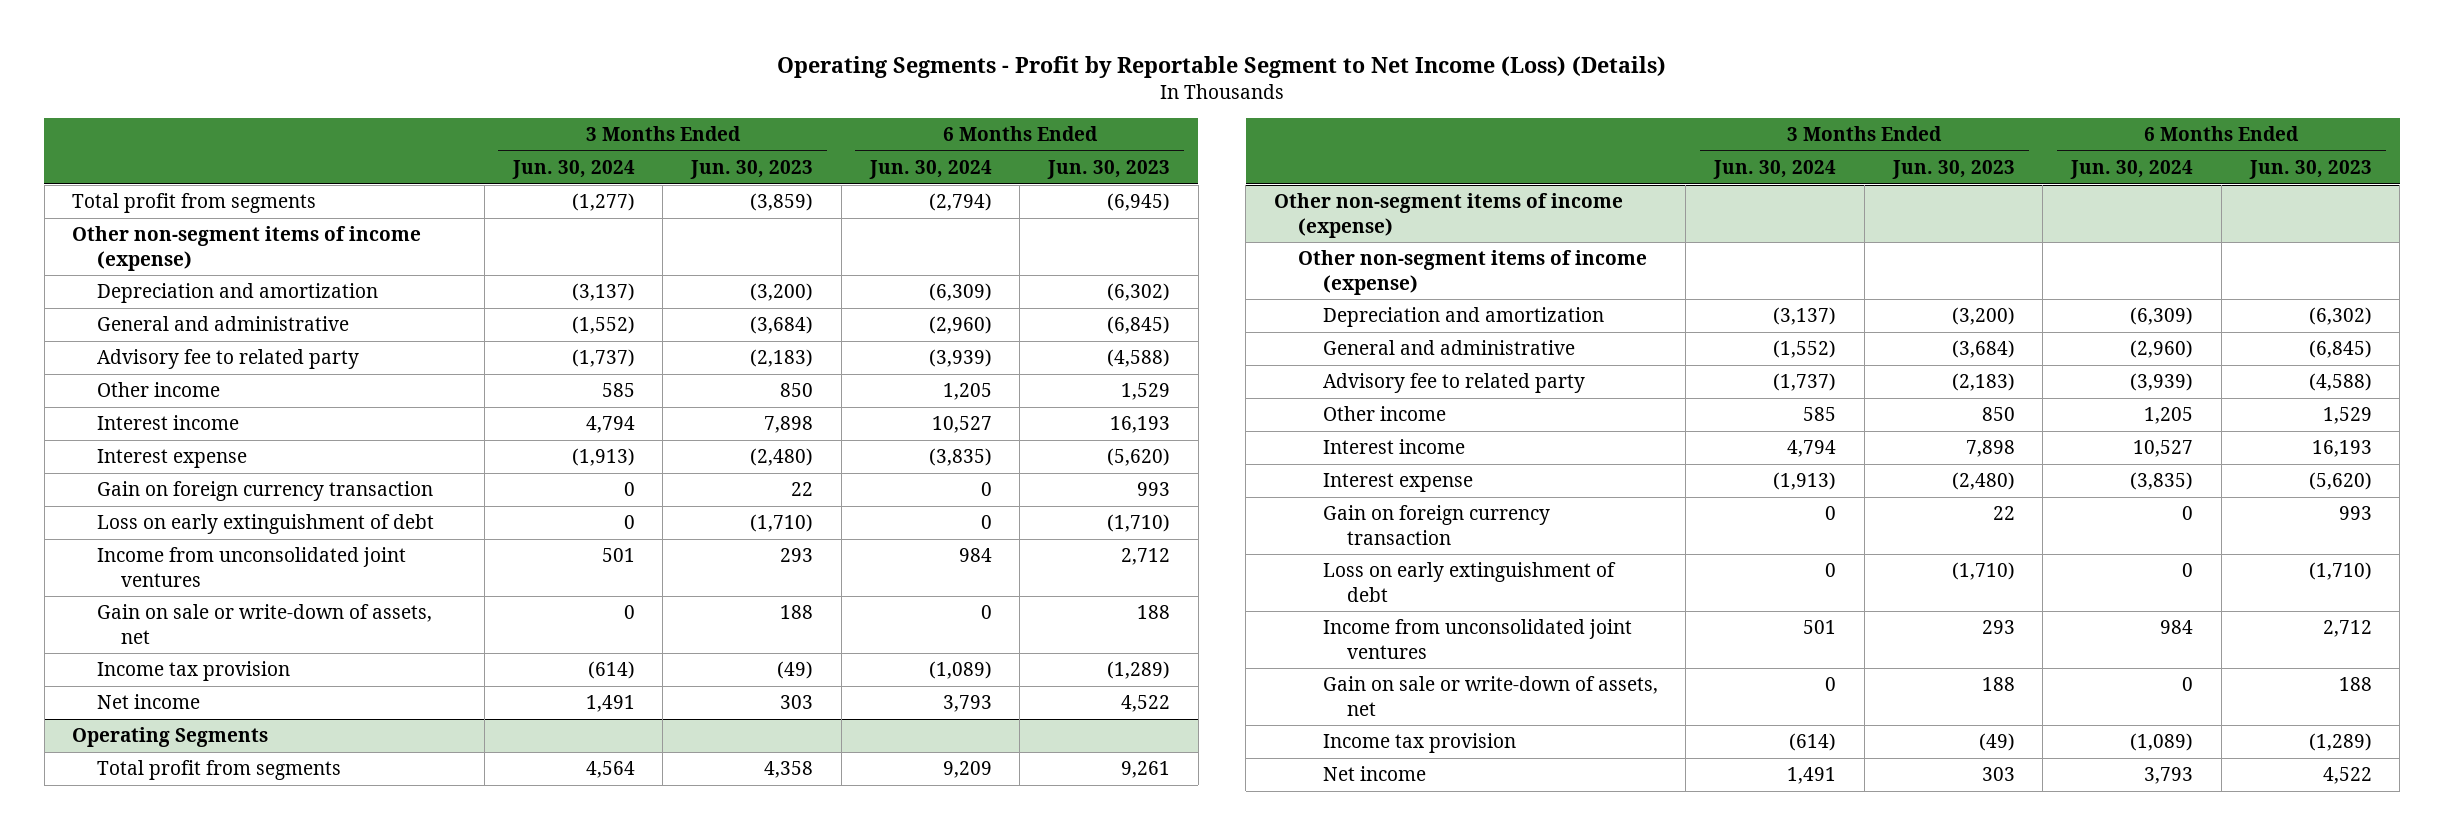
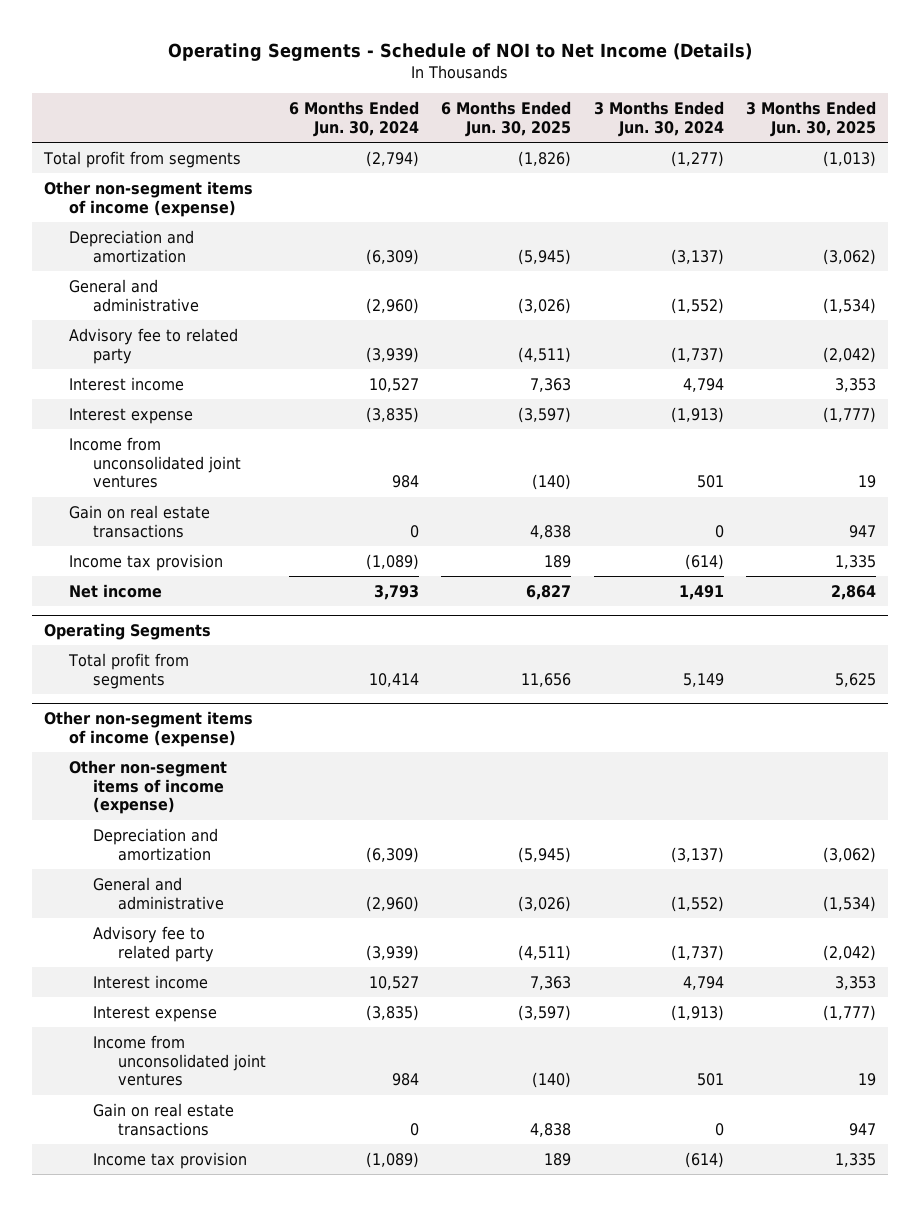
[777,56,1667,79] Operating Segments - Profit by Reportable Segment to Net Income (Loss) (Details) -> [168,42,753,61] Operating Segments - Schedule of NOI to Net Income (Details)
[690,159,814,179] Jun. 30, 2023 -> none
[1047,159,1171,179] Jun. 30, 2023 -> none
none -> [441,100,572,137] 6 Months Ended Jun. 30, 2025
none -> [746,100,877,137] 3 Months Ended Jun. 30, 2025
[96,382,220,398] Other income -> none
[96,481,433,502] Gain on foreign currency transaction -> none
[96,514,434,535] Loss on early extinguishment of debt -> none
[96,604,432,644] Gain on sale or write-down of assets, net -> none
none -> [68,504,210,538] Gain on real estate transactions
[585,761,635,779] 4,564 -> [682,672,724,687] 5,149
[942,761,992,779] 9,209 -> [368,672,419,687] 10,414
[1322,406,1446,422] Other income -> none
[1322,505,1550,545] Gain on foreign currency transaction -> none
[1322,562,1616,602] Loss on early extinguishment of debt -> none
[1322,676,1658,716] Gain on sale or write-down of assets, net -> none
none -> [93,1102,235,1136] Gain on real estate transactions
[1322,766,1426,782] Net income -> none

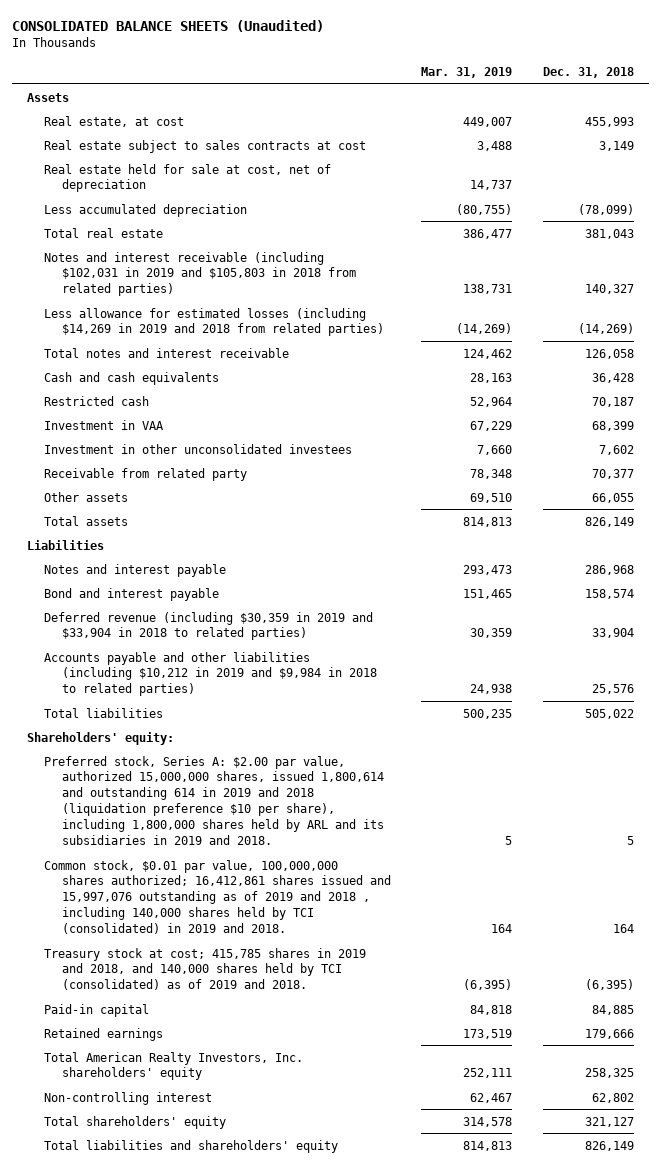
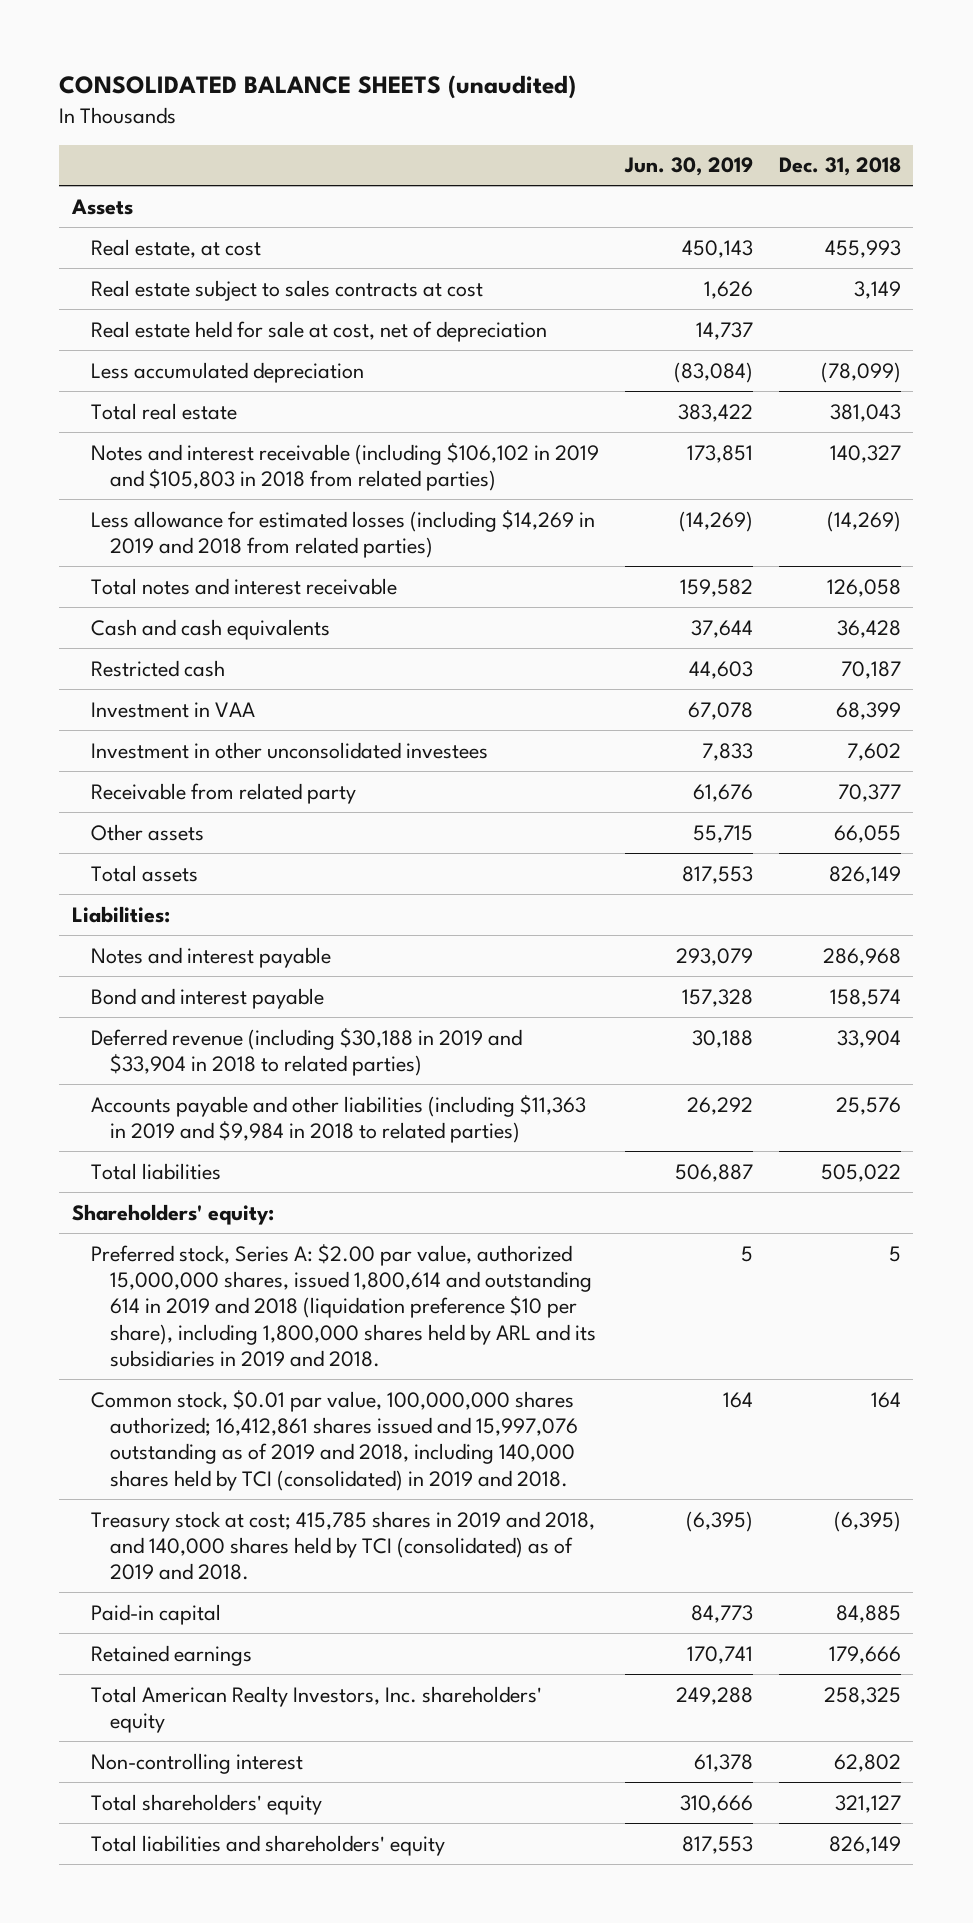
[11,19,324,32] CONSOLIDATED BALANCE SHEETS (Unaudited) -> [59,75,577,100] CONSOLIDATED BALANCE SHEETS (unaudited)
[421,67,513,79] Mar. 31, 2019 -> none
none -> [623,157,753,177] Jun. 30, 2019
[44,251,356,297] Notes and interest receivable (including $102,031 in 2019 and $105,803 in 2018 from related parties) -> [91,442,600,491] Notes and interest receivable (including $106,102 in 2019 and $105,803 in 2018 from related parties)
[26,539,104,550] Liabilities -> [72,905,171,923] Liabilities:
[44,611,374,641] Deferred revenue (including $30,359 in 2019 and $33,904 in 2018 to related parties) -> [91,1027,523,1076] Deferred revenue (including $30,188 in 2019 and $33,904 in 2018 to related parties)
[44,651,377,697] Accounts payable and other liabilities (including $10,212 in 2019 and $9,984 in 2018 to related parties) -> [91,1094,587,1143] Accounts payable and other liabilities (including $11,363 in 2019 and $9,984 in 2018 to related parties)
[44,859,391,934] Common stock, $0.01 par value, 100,000,000 shares authorized; 16,412,861 shares issued and 15,997,076 outstanding as of 2019 and 2018 , including 140,000 shares held by TCI (consolidated) in 2019 and 2018. -> [91,1389,579,1491] Common stock, $0.01 par value, 100,000,000 shares authorized; 16,412,861 shares issued and 15,997,076 outstanding as of 2019 and 2018, including 140,000 shares held by TCI (consolidated) in 2019 and 2018.

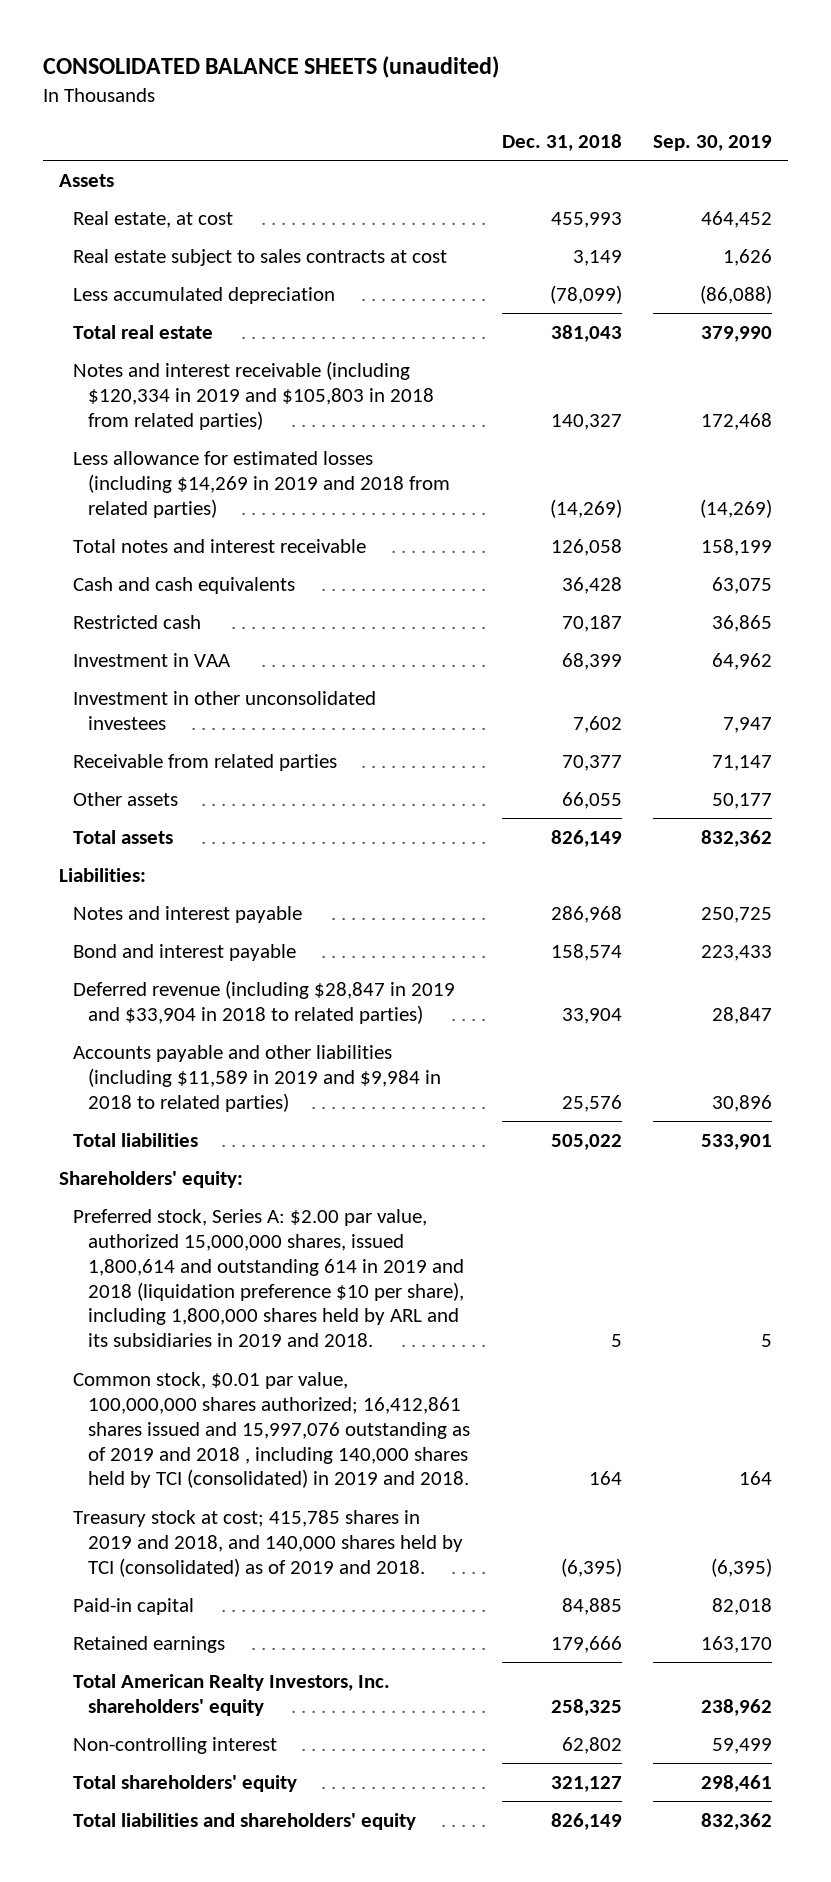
[623,157,753,177] Jun. 30, 2019 -> none
none -> [653,134,773,151] Sep. 30, 2019
[91,320,548,342] Real estate held for sale at cost, net of depreciation -> none
[91,442,600,491] Notes and interest receivable (including $106,102 in 2019 and $105,803 in 2018 from related parties) -> [73,360,434,430] Notes and interest receivable (including $120,334 in 2019 and $105,803 in 2018 from related parties)
[91,782,357,804] Receivable from related party -> [73,753,338,771] Receivable from related parties
[91,1027,523,1076] Deferred revenue (including $30,188 in 2019 and $33,904 in 2018 to related parties) -> [73,979,456,1024] Deferred revenue (including $28,847 in 2019 and $33,904 in 2018 to related parties)
[91,1094,587,1143] Accounts payable and other liabilities (including $11,363 in 2019 and $9,984 in 2018 to related parties) -> [73,1044,441,1112] Accounts payable and other liabilities (including $11,589 in 2019 and $9,984 in 2018 to related parties)
[91,1389,579,1491] Common stock, $0.01 par value, 100,000,000 shares authorized; 16,412,861 shares issued and 15,997,076 outstanding as of 2019 and 2018, including 140,000 shares held by TCI (consolidated) in 2019 and 2018. -> [73,1371,470,1489] Common stock, $0.01 par value, 100,000,000 shares authorized; 16,412,861 shares issued and 15,997,076 outstanding as of 2019 and 2018 , including 140,000 shares held by TCI (consolidated) in 2019 and 2018.

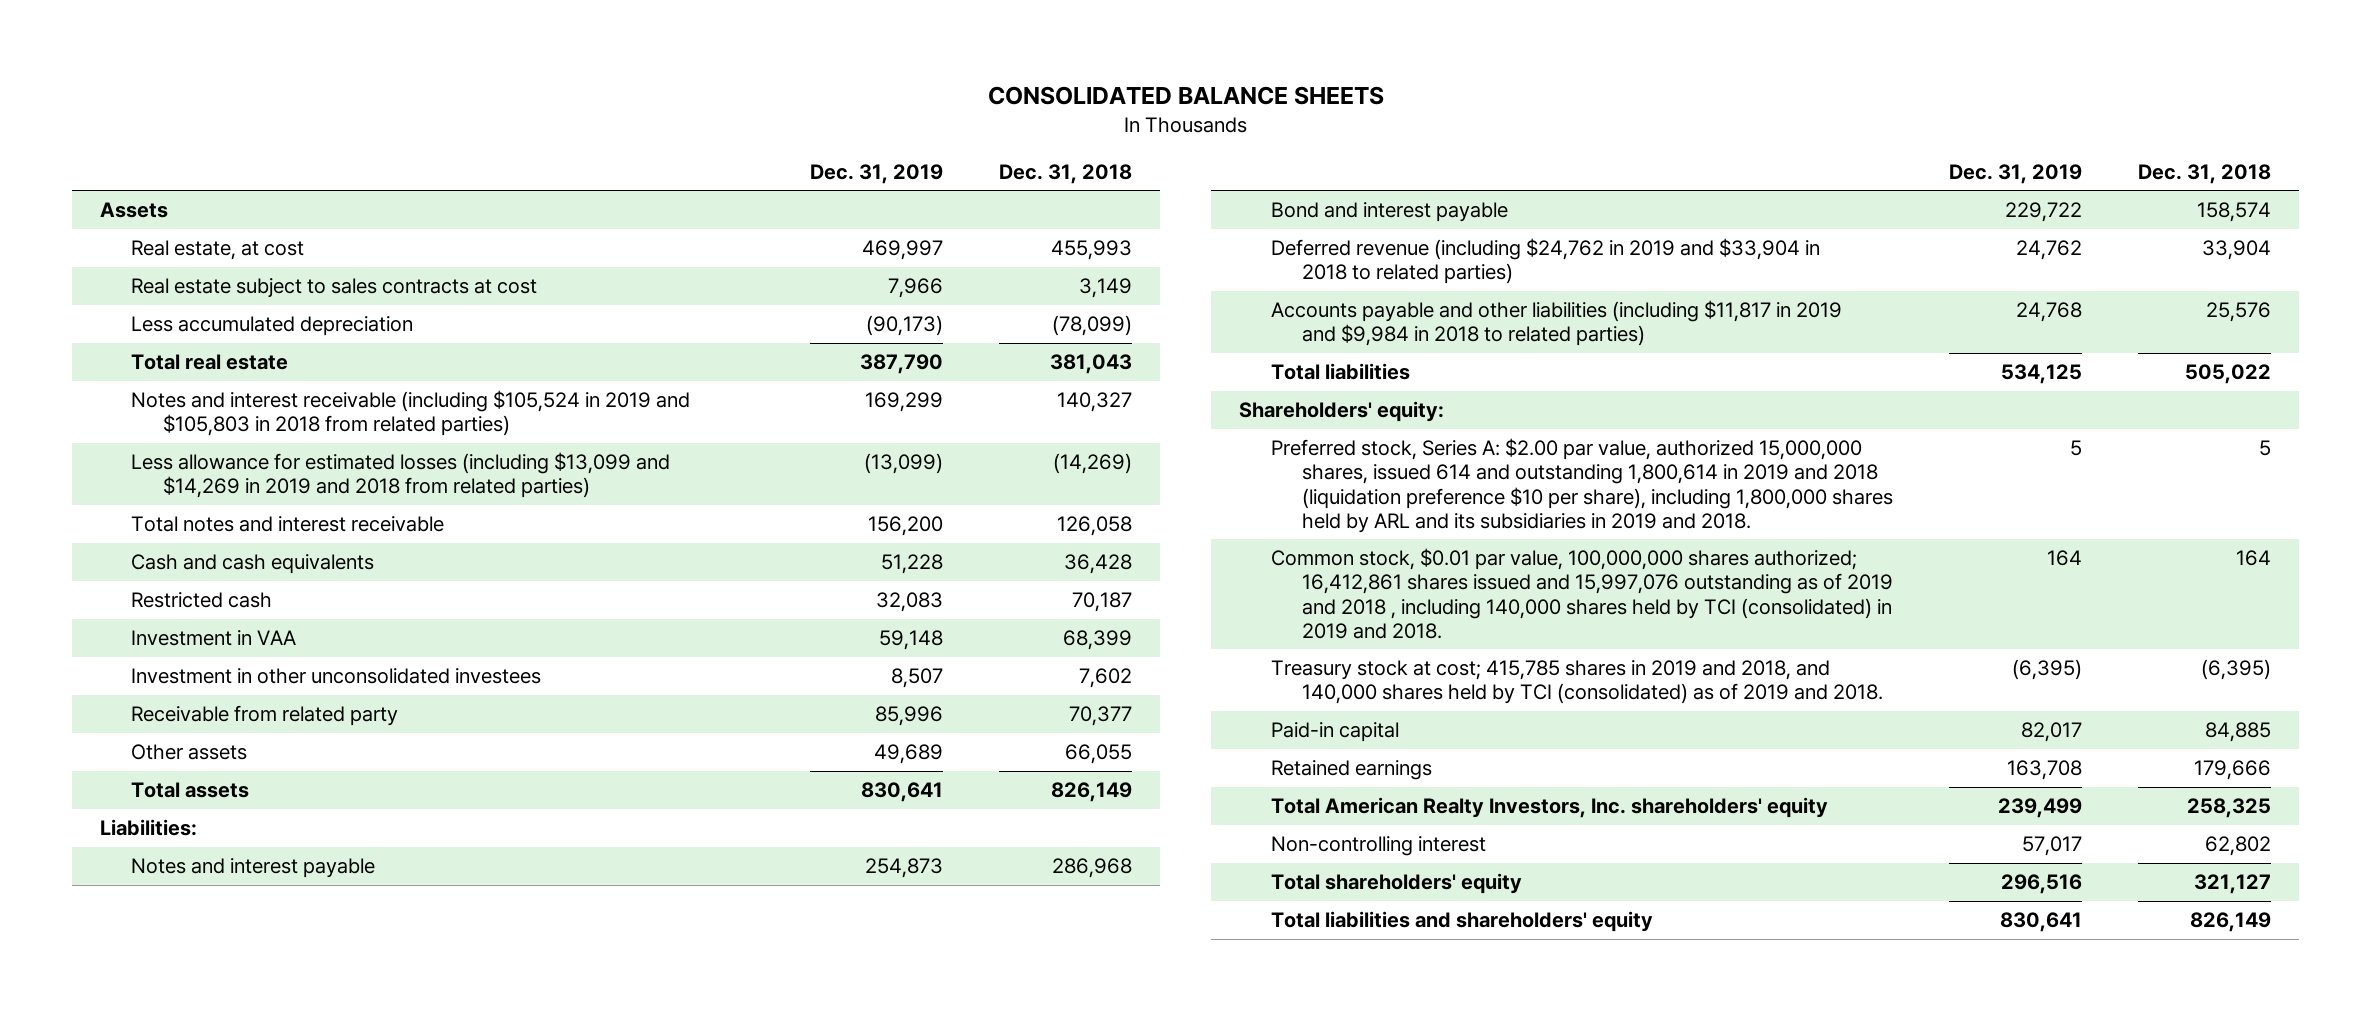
[43,56,500,79] CONSOLIDATED BALANCE SHEETS (unaudited) -> [987,86,1384,106] CONSOLIDATED BALANCE SHEETS
[653,134,773,151] Sep. 30, 2019 -> none
none -> [809,163,943,184] Dec. 31, 2019
[73,360,434,430] Notes and interest receivable (including $120,334 in 2019 and $105,803 in 2018 from related parties) -> [131,390,691,437] Notes and interest receivable (including $105,524 in 2019 and $105,803 in 2018 from related parties)
[73,450,450,518] Less allowance for estimated losses (including $14,269 in 2019 and 2018 from related parties) -> [131,452,671,499] Less allowance for estimated losses (including $13,099 and $14,269 in 2019 and 2018 from related parties)
[73,753,338,771] Receivable from related parties -> [131,705,399,727] Receivable from related party
[73,979,456,1024] Deferred revenue (including $28,847 in 2019 and $33,904 in 2018 to related parties) -> [1270,238,1820,285] Deferred revenue (including $24,762 in 2019 and $33,904 in 2018 to related parties)
[73,1044,441,1112] Accounts payable and other liabilities (including $11,589 in 2019 and $9,984 in 2018 to related parties) -> [1270,300,1842,347] Accounts payable and other liabilities (including $11,817 in 2019 and $9,984 in 2018 to related parties)
[73,1208,464,1348] Preferred stock, Series A: $2.00 par value, authorized 15,000,000 shares, issued 1,800,614 and outstanding 614 in 2019 and 2018 (liquidation preference $10 per share), including 1,800,000 shares held by ARL and its subsidiaries in 2019 and 2018. -> [1270,438,1894,533] Preferred stock, Series A: $2.00 par value, authorized 15,000,000 shares, issued 614 and outstanding 1,800,614 in 2019 and 2018 (liquidation preference $10 per share), including 1,800,000 shares held by ARL and its subsidiaries in 2019 and 2018.

